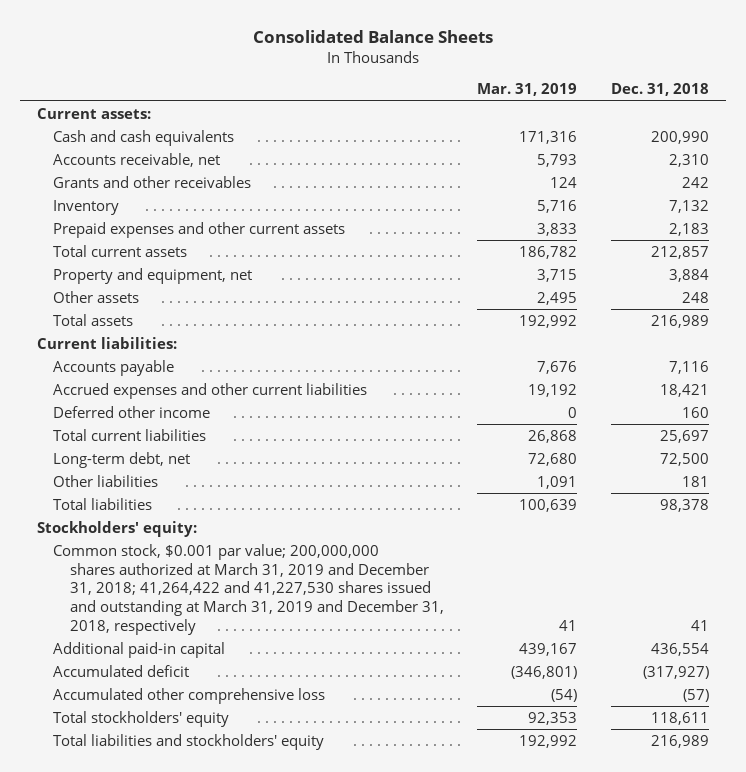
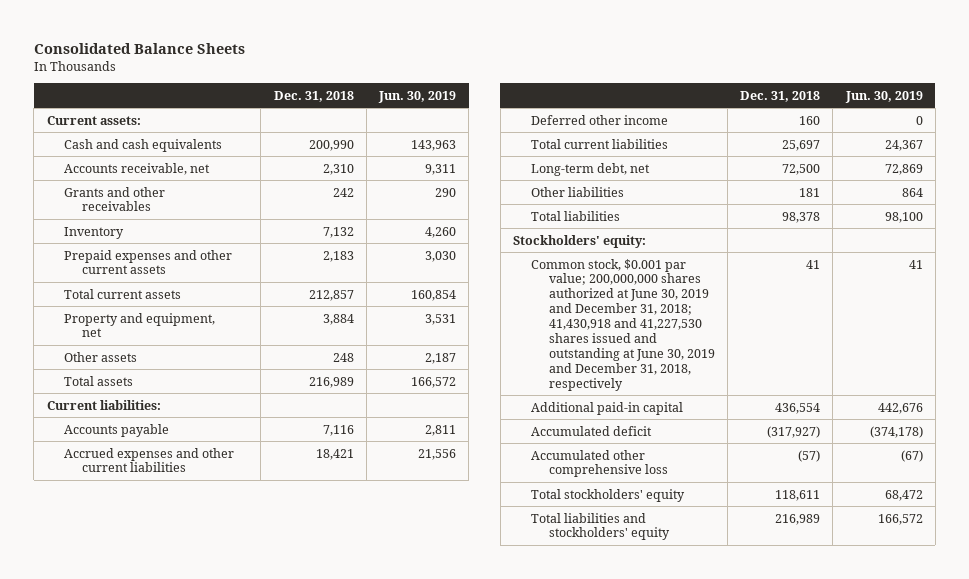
[477,83,578,97] Mar. 31, 2019 -> none
none -> [378,90,457,103] Jun. 30, 2019
[53,543,444,636] Common stock, $0.001 par value; 200,000,000 shares authorized at March 31, 2019 and December 31, 2018; 41,264,422 and 41,227,530 shares issued and outstanding at March 31, 2019 and December 31, 2018, respectively -> [530,258,715,391] Common stock, $0.001 par value; 200,000,000 shares authorized at June 30, 2019 and December 31, 2018; 41,430,918 and 41,227,530 shares issued and outstanding at June 30, 2019 and December 31, 2018, respectively

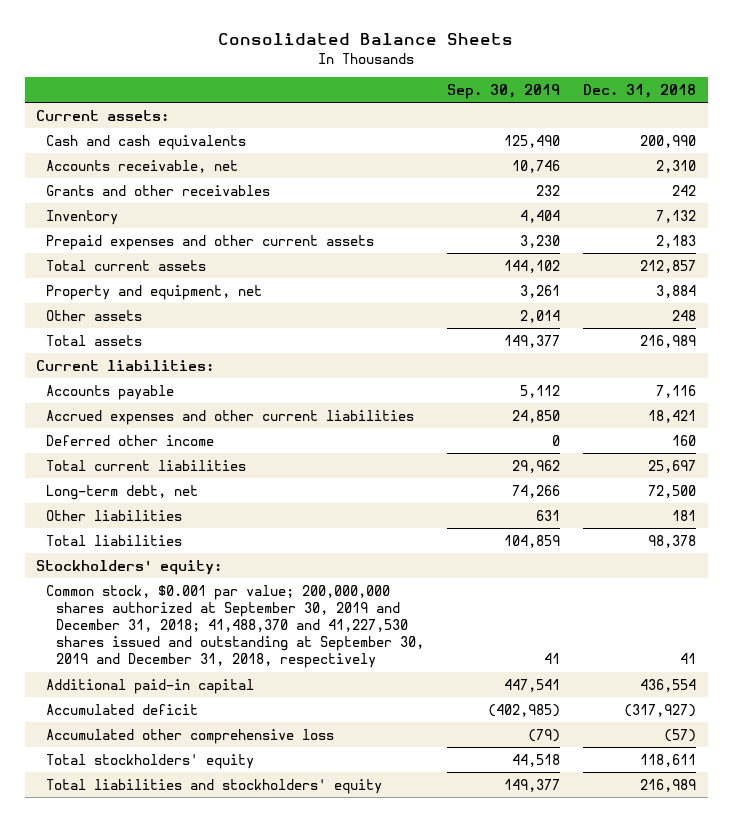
[378,90,457,103] Jun. 30, 2019 -> none
none -> [446,83,560,99] Sep. 30, 2019
[530,258,715,391] Common stock, $0.001 par value; 200,000,000 shares authorized at June 30, 2019 and December 31, 2018; 41,430,918 and 41,227,530 shares issued and outstanding at June 30, 2019 and December 31, 2018, respectively -> [45,584,424,669] Common stock, $0.001 par value; 200,000,000 shares authorized at September 30, 2019 and December 31, 2018; 41,488,370 and 41,227,530 shares issued and outstanding at September 30, 2019 and December 31, 2018, respectively

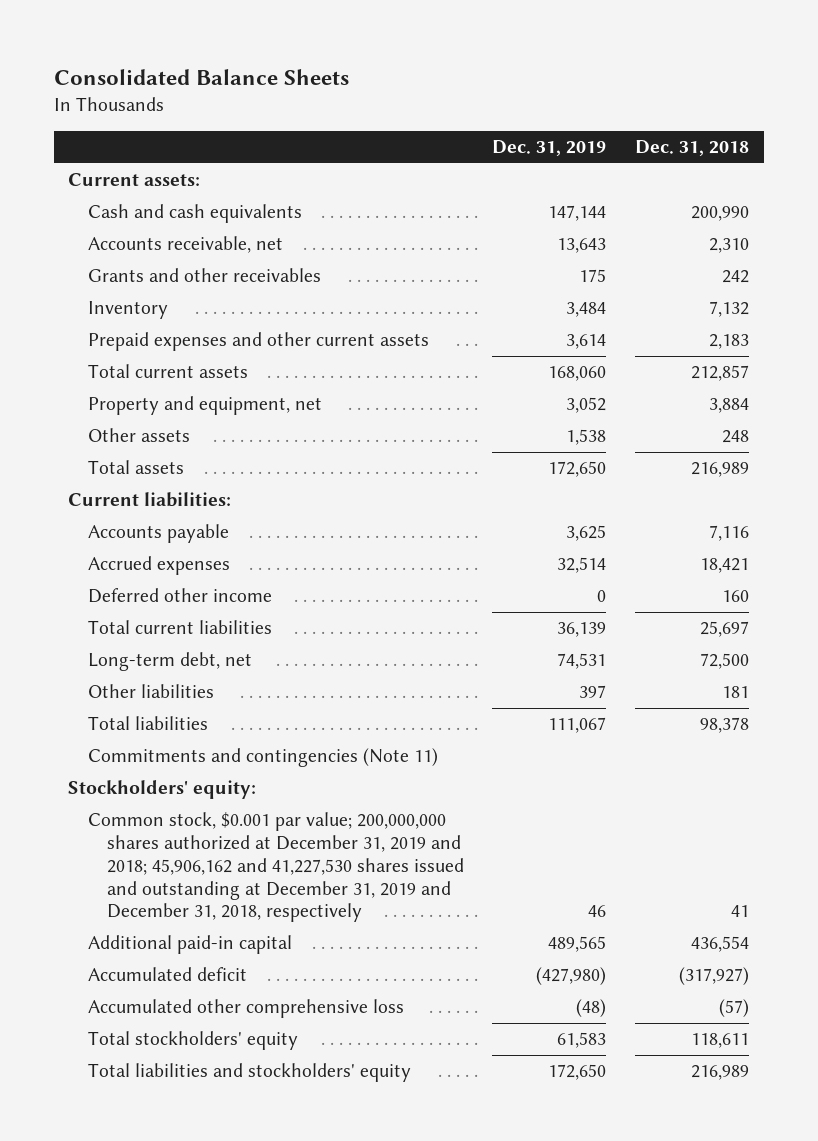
[446,83,560,99] Sep. 30, 2019 -> none
none -> [492,140,607,157] Dec. 31, 2019
[45,409,414,425] Accrued expenses and other current liabilities -> [87,556,230,576] Accrued expenses
none -> [87,748,438,768] Commitments and contingencies (Note 11)
[45,584,424,669] Common stock, $0.001 par value; 200,000,000 shares authorized at September 30, 2019 and December 31, 2018; 41,488,370 and 41,227,530 shares issued and outstanding at September 30, 2019 and December 31, 2018, respectively -> [87,812,464,923] Common stock, $0.001 par value; 200,000,000 shares authorized at December 31, 2019 and 2018; 45,906,162 and 41,227,530 shares issued and outstanding at December 31, 2019 and December 31, 2018, respectively

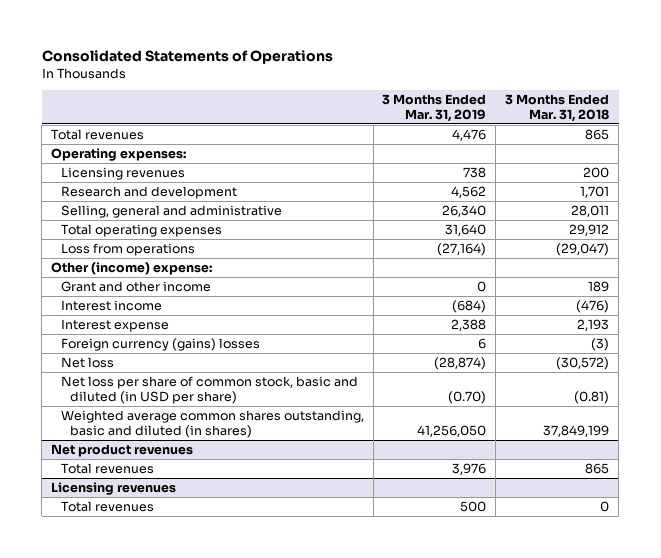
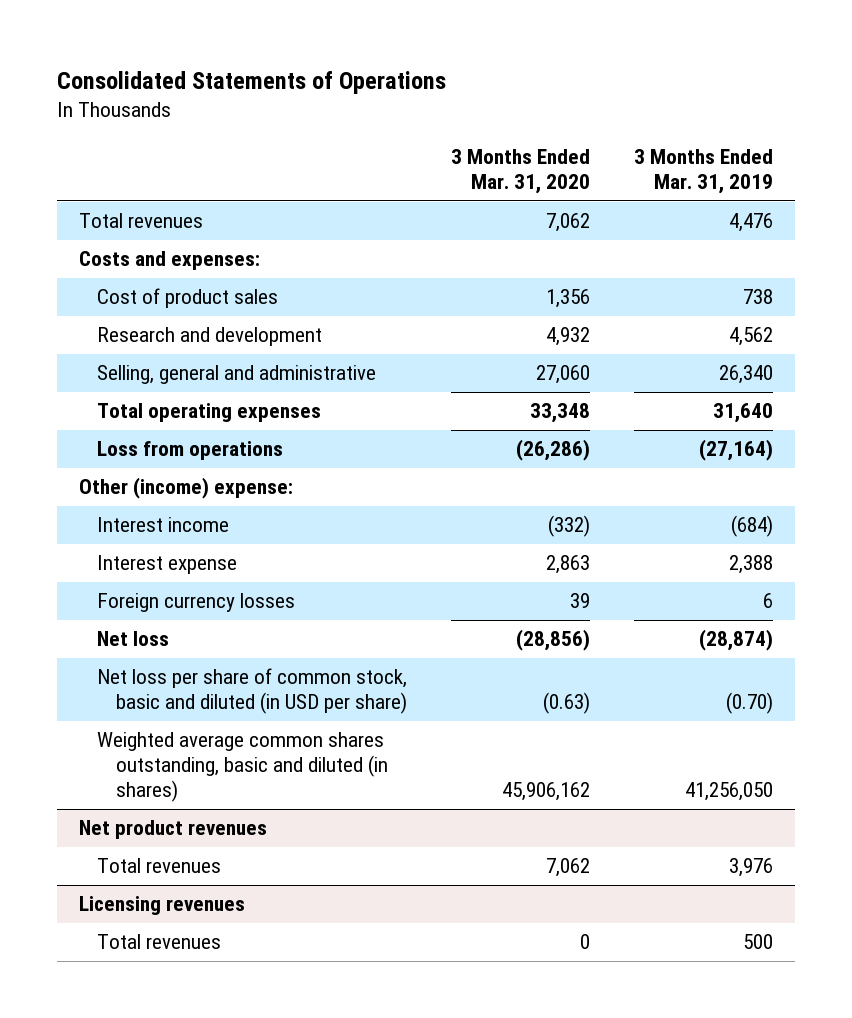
[505,93,610,122] 3 Months Ended Mar. 31, 2018 -> none
none -> [451,149,591,195] 3 Months Ended Mar. 31, 2020
[51,147,187,161] Operating expenses: -> [78,251,260,271] Costs and expenses:
[60,166,185,180] Licensing revenues -> [97,288,279,309] Cost of product sales
[60,280,211,292] Grant and other income -> none
[60,337,260,351] Foreign currency (gains) losses -> [97,593,296,613] Foreign currency losses

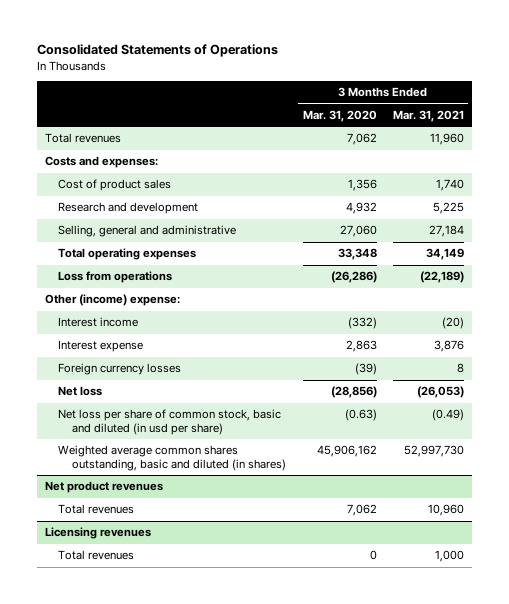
[633,149,773,195] 3 Months Ended Mar. 31, 2019 -> none
none -> [393,110,465,123] Mar. 31, 2021
[570,593,591,609] 39 -> [354,363,377,376] (39)
[97,668,408,715] Net loss per share of common stock, basic and diluted (in USD per share) -> [58,409,282,436] Net loss per share of common stock, basic and diluted (in usd per share)

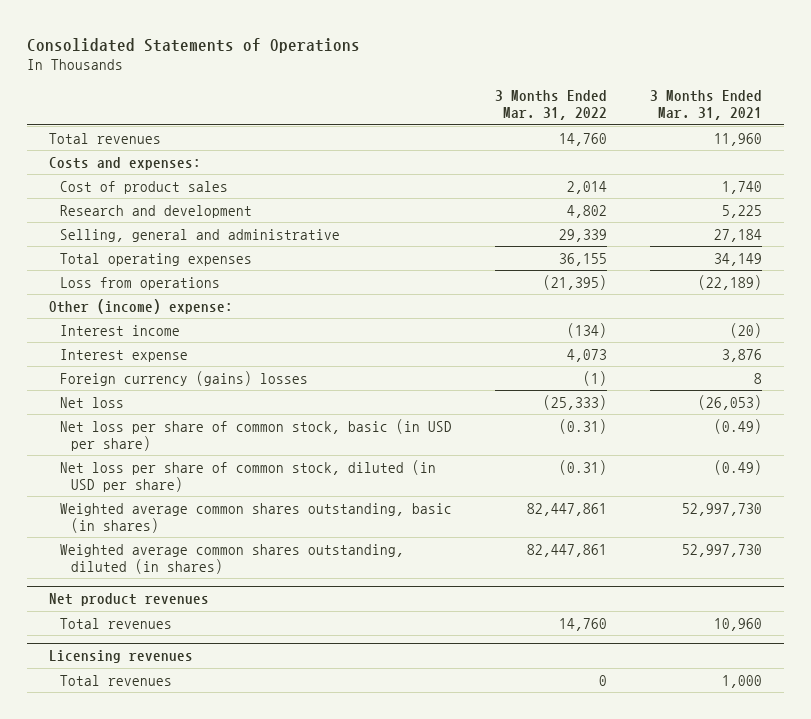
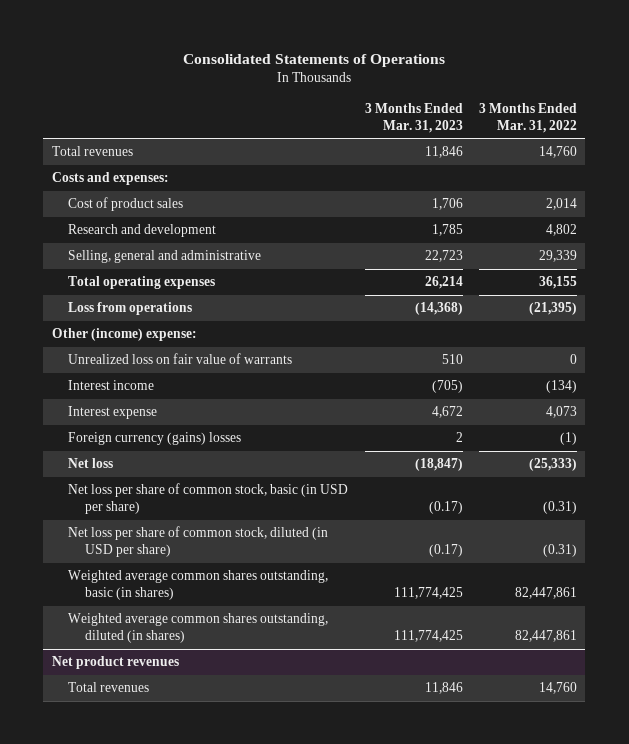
[650,90,763,121] 3 Months Ended Mar. 31, 2021 -> none
none -> [364,102,463,133] 3 Months Ended Mar. 31, 2023
none -> [68,353,293,365] Unrealized loss on fair value of warrants
[48,650,193,664] Licensing revenues -> none
[60,674,173,686] Total revenues -> none

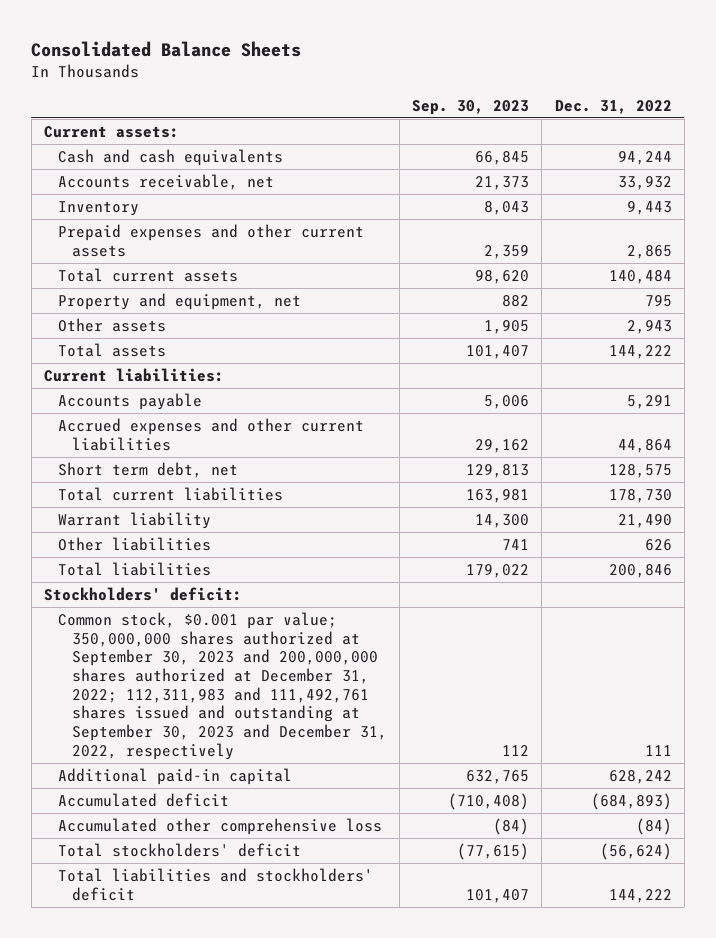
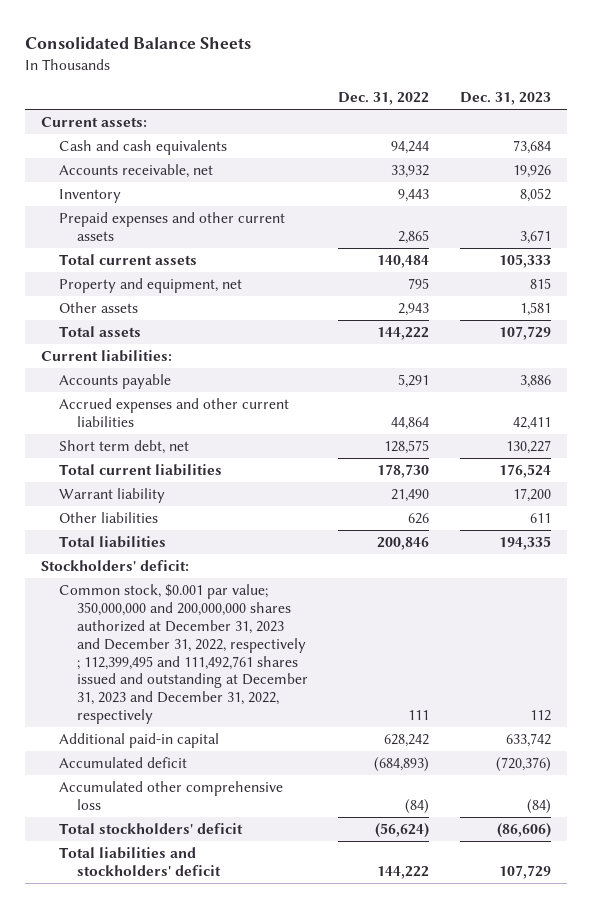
[412,99,530,115] Sep. 30, 2023 -> none
none -> [460,92,552,106] Dec. 31, 2023
[57,612,387,760] Common stock, $0.001 par value; 350,000,000 shares authorized at September 30, 2023 and 200,000,000 shares authorized at December 31, 2022; 112,311,983 and 111,492,761 shares issued and outstanding at September 30, 2023 and December 31, 2022, respectively -> [58,584,308,725] Common stock, $0.001 par value; 350,000,000 and 200,000,000 shares authorized at December 31, 2023 and December 31, 2022, respectively ; 112,399,495 and 111,492,761 shares issued and outstanding at December 31, 2023 and December 31, 2022, respectively

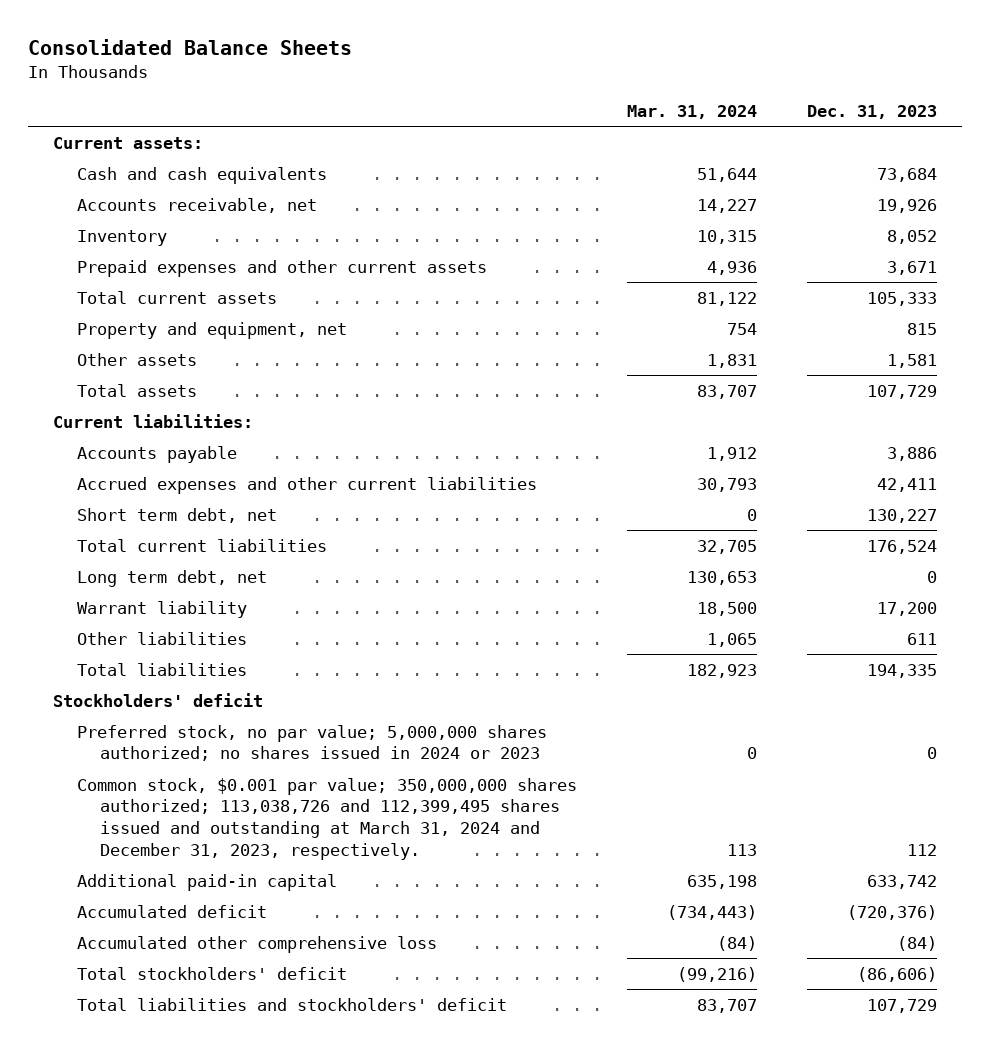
[338,92,430,106] Dec. 31, 2022 -> none
none -> [626,104,757,119] Mar. 31, 2024
none -> [76,569,267,587] Long term debt, net
[40,560,189,572] Stockholders' deficit: -> [53,692,264,707] Stockholders' deficit
none -> [76,724,547,762] Preferred stock, no par value; 5,000,000 shares authorized; no shares issued in 2024 or 2023
[58,584,308,725] Common stock, $0.001 par value; 350,000,000 and 200,000,000 shares authorized at December 31, 2023 and December 31, 2022, respectively ; 112,399,495 and 111,492,761 shares issued and outstanding at December 31, 2023 and December 31, 2022, respectively -> [76,777,577,860] Common stock, $0.001 par value; 350,000,000 shares authorized; 113,038,726 and 112,399,495 shares issued and outstanding at March 31, 2024 and December 31, 2023, respectively.

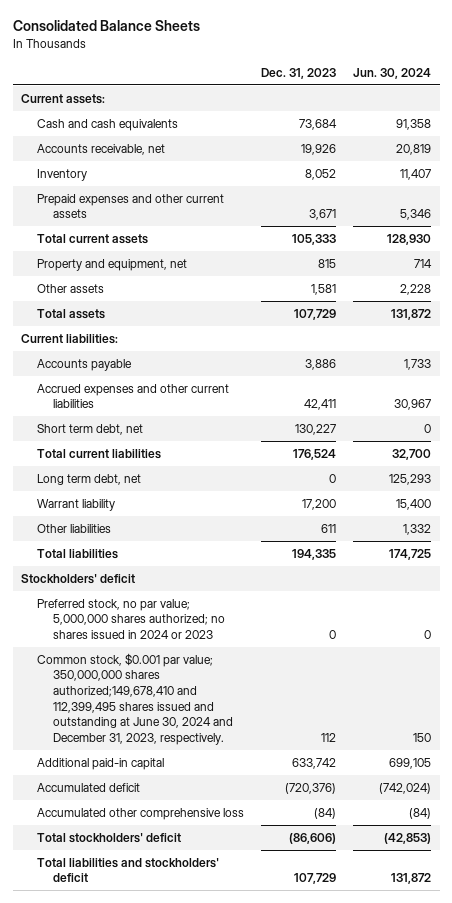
[626,104,757,119] Mar. 31, 2024 -> none
none -> [353,67,432,79] Jun. 30, 2024
[76,777,577,860] Common stock, $0.001 par value; 350,000,000 shares authorized; 113,038,726 and 112,399,495 shares issued and outstanding at March 31, 2024 and December 31, 2023, respectively. -> [37,652,233,745] Common stock, $0.001 par value; 350,000,000 shares authorized;149,678,410 and 112,399,495 shares issued and outstanding at June 30, 2024 and December 31, 2023, respectively.

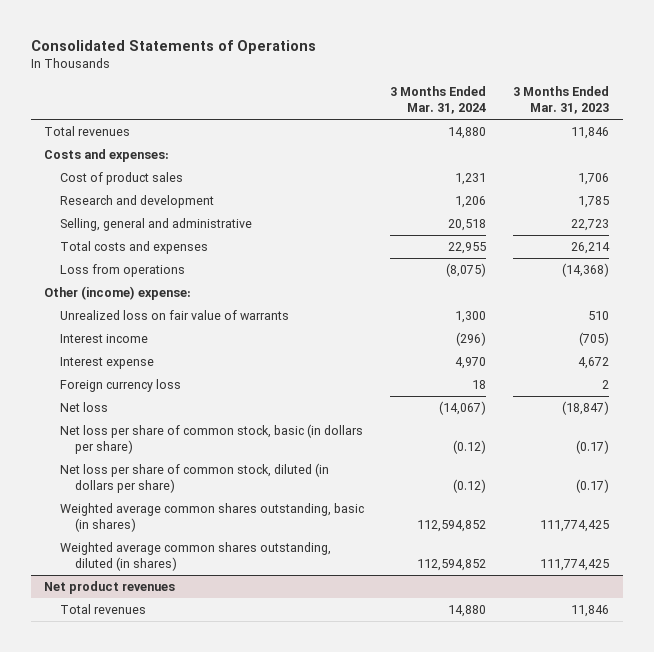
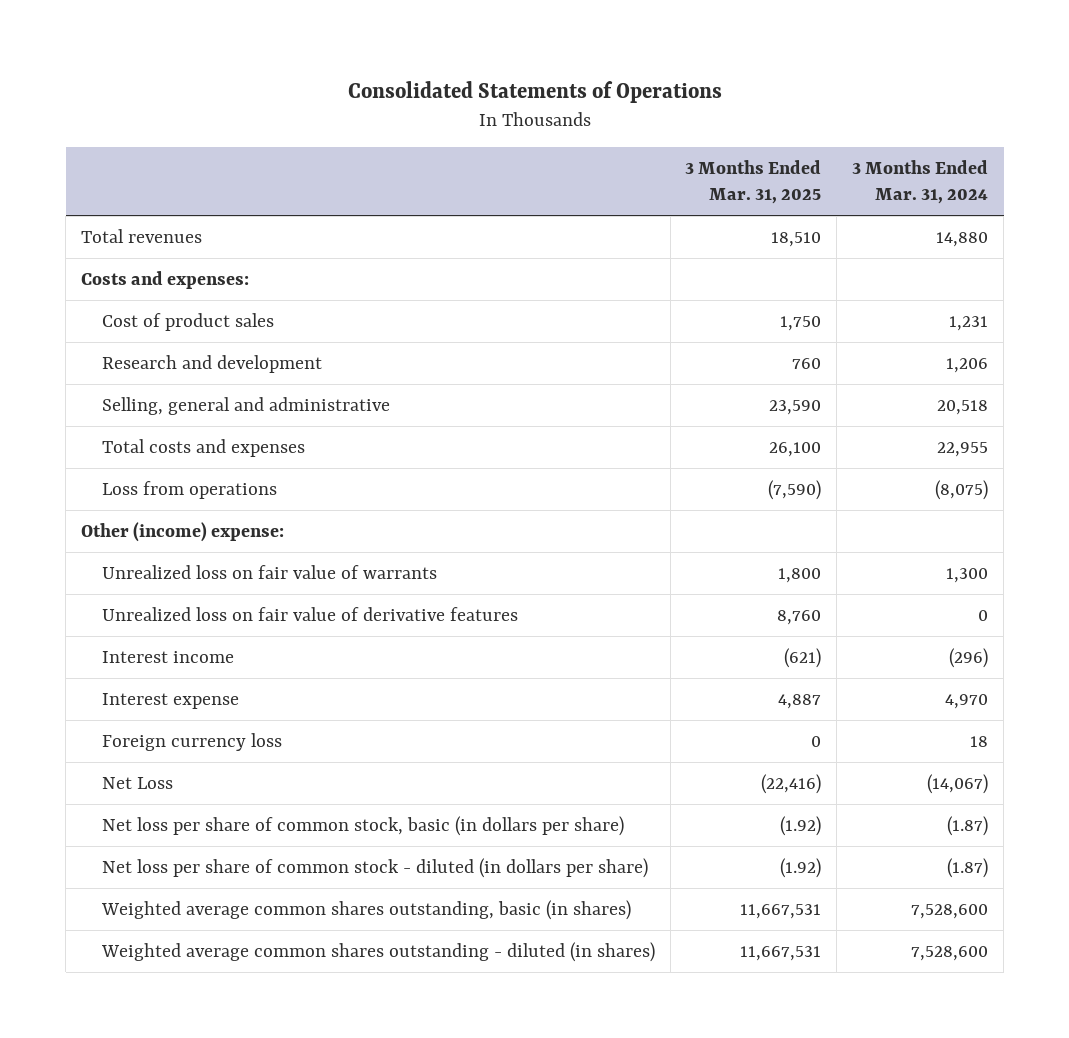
[513,86,610,115] 3 Months Ended Mar. 31, 2023 -> none
none -> [685,160,822,205] 3 Months Ended Mar. 31, 2025
none -> [101,607,518,622] Unrealized loss on fair value of derivative features
[44,581,176,595] Net product revenues -> none
[59,604,146,615] Total revenues -> none
[59,402,108,413] Net loss -> [101,777,173,790] Net Loss
[453,440,487,455] (0.12) -> [947,816,989,837] (1.87)
[59,463,329,494] Net loss per share of common stock, diluted (in dollars per share) -> [101,858,648,879] Net loss per share of common stock - diluted (in dollars per share)
[453,479,487,494] (0.12) -> [947,858,989,879] (1.87)
[417,520,487,533] 112,594,852 -> [911,904,989,920] 7,528,600
[59,542,331,572] Weighted average common shares outstanding, diluted (in shares) -> [100,942,655,963] Weighted average common shares outstanding - diluted (in shares)
[417,559,487,572] 112,594,852 -> [911,946,989,962] 7,528,600

